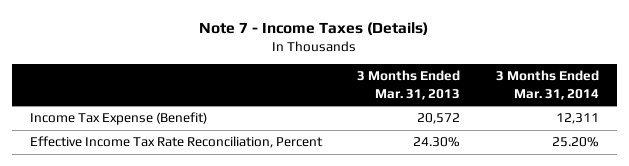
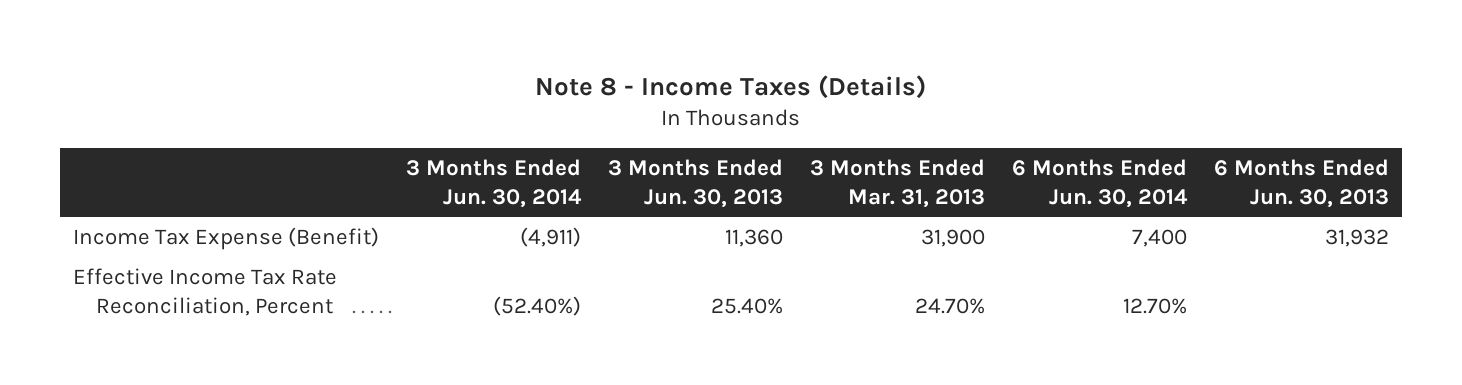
[199,21,429,35] Note 7 - Income Taxes (Details) -> [534,74,926,99] Note 8 - Income Taxes (Details)
[495,70,599,100] 3 Months Ended Mar. 31, 2014 -> none
none -> [405,158,582,208] 3 Months Ended Jun. 30, 2014
none -> [607,158,783,208] 3 Months Ended Jun. 30, 2013
none -> [1011,158,1188,208] 6 Months Ended Jun. 30, 2014
none -> [1213,158,1389,208] 6 Months Ended Jun. 30, 2013
[417,113,461,125] 20,572 -> [920,229,985,248] 31,900
[413,137,461,148] 24.30% -> [914,297,985,314] 24.70%

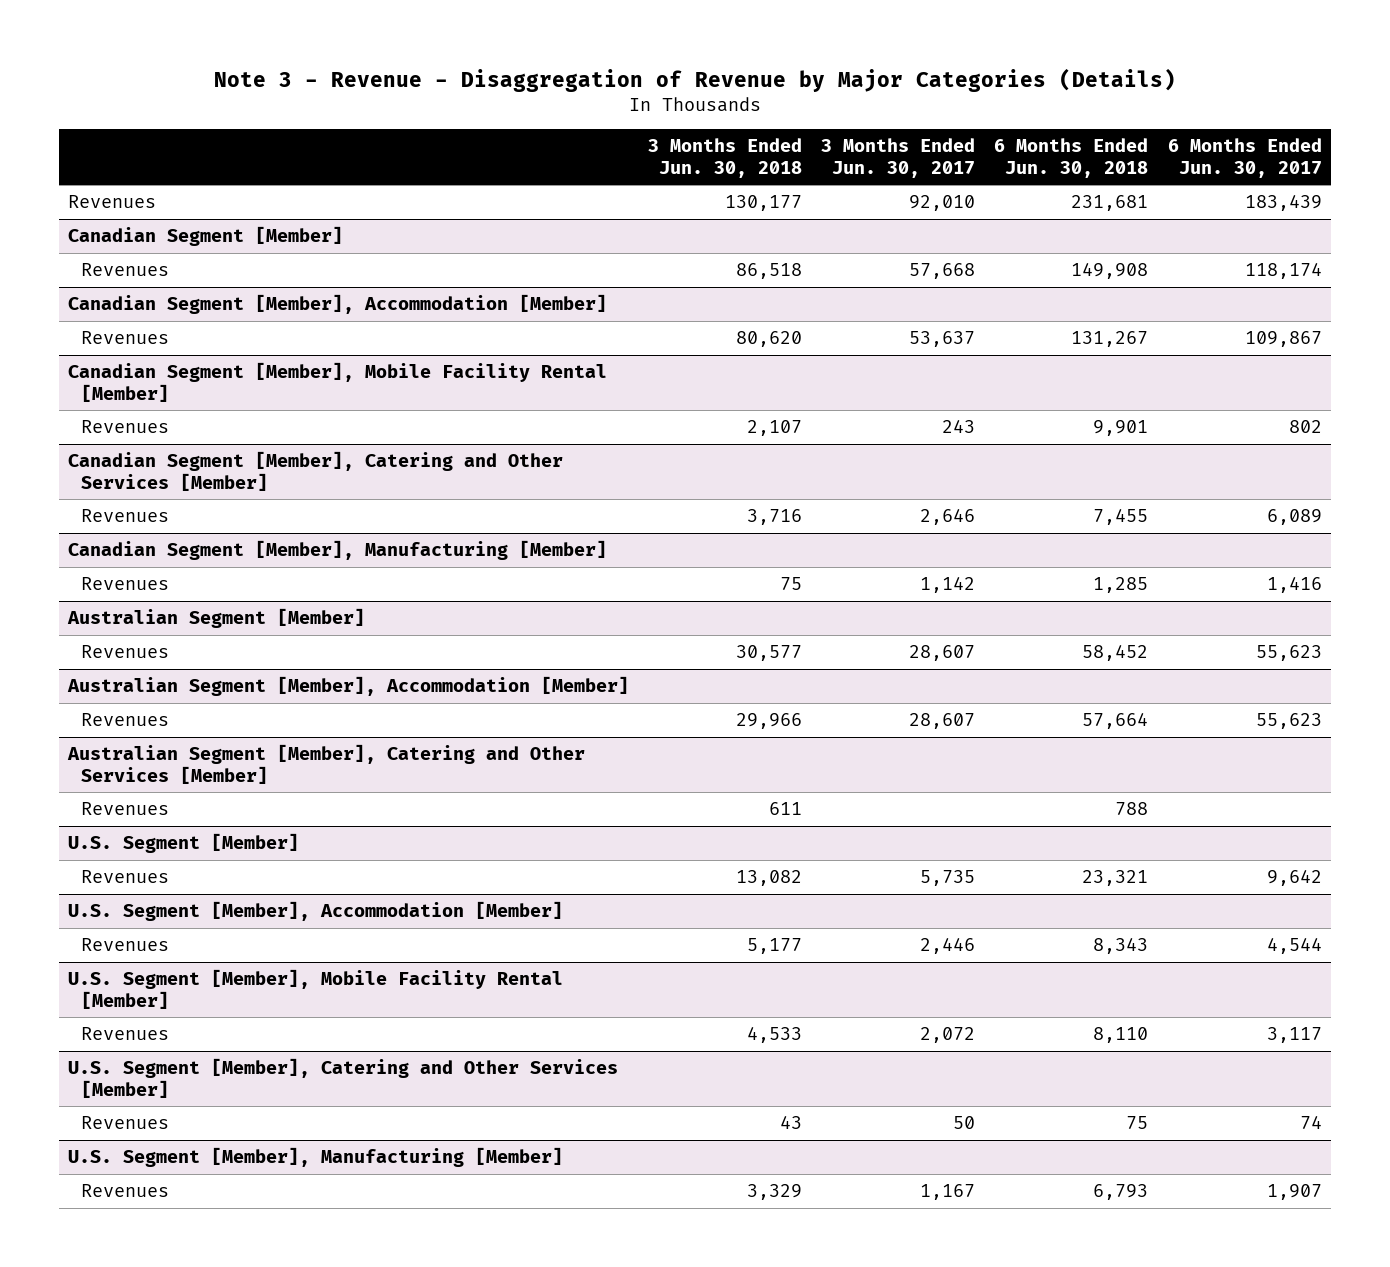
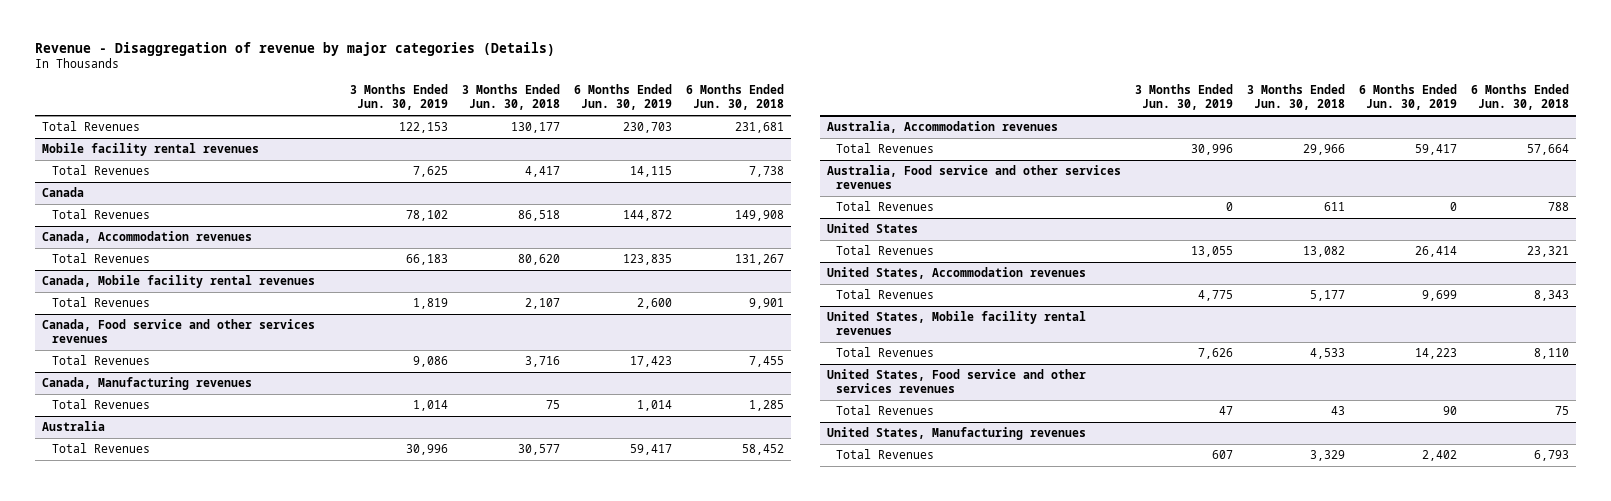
[213,67,1176,92] Note 3 - Revenue - Disaggregation of Revenue by Major Categories (Details) -> [34,41,555,56] Revenue - Disaggregation of revenue by major categories (Details)
[821,138,976,178] 3 Months Ended Jun. 30, 2017 -> none
[1167,138,1322,178] 6 Months Ended Jun. 30, 2017 -> none
none -> [350,84,449,111] 3 Months Ended Jun. 30, 2019
none -> [574,84,673,111] 6 Months Ended Jun. 30, 2019
[68,294,608,315] Canadian Segment [Member], Accommodation [Member] -> none
[68,362,608,402] Canadian Segment [Member], Mobile Facility Rental [Member] -> none
[68,451,564,491] Canadian Segment [Member], Catering and Other Services [Member] -> none
[68,540,608,561] Canadian Segment [Member], Manufacturing [Member] -> none
[67,676,630,697] Australian Segment [Member], Accommodation [Member] -> none
[67,744,586,784] Australian Segment [Member], Catering and Other Services [Member] -> none
[68,901,564,922] U.S. Segment [Member], Accommodation [Member] -> none
[68,969,564,1009] U.S. Segment [Member], Mobile Facility Rental [Member] -> none
[68,1058,619,1098] U.S. Segment [Member], Catering and Other Services [Member] -> none
[68,1147,564,1168] U.S. Segment [Member], Manufacturing [Member] -> none
[68,195,157,209] Revenues -> [41,121,140,132] Total Revenues
none -> [41,143,259,157] Mobile facility rental revenues
none -> [51,165,150,176] Total Revenues
[68,226,344,247] Canadian Segment [Member] -> [41,187,84,198] Canada
[80,263,169,277] Revenues -> [51,209,150,220] Total Revenues
none -> [41,231,252,244] Canada, Accommodation revenues
[80,331,169,345] Revenues -> [51,253,150,264] Total Revenues
none -> [41,275,315,289] Canada, Mobile facility rental revenues
[80,420,169,434] Revenues -> [51,297,150,308] Total Revenues
none -> [41,319,315,343] Canada, Food service and other services revenues
[80,509,169,523] Revenues -> [51,355,150,366] Total Revenues
none -> [41,377,252,391] Canada, Manufacturing revenues
[80,577,169,591] Revenues -> [51,399,150,410] Total Revenues
[67,608,366,629] Australian Segment [Member] -> [41,421,105,432] Australia
[80,645,169,659] Revenues -> [51,443,150,454] Total Revenues
none -> [826,121,1058,134] Australia, Accommodation revenues
[80,713,169,727] Revenues -> [836,143,935,154] Total Revenues
none -> [826,165,1121,189] Australia, Food service and other services revenues
[80,802,169,816] Revenues -> [836,201,935,212] Total Revenues
[68,833,300,854] U.S. Segment [Member] -> [826,223,918,234] United States
[80,870,169,884] Revenues -> [836,245,935,256] Total Revenues
none -> [826,267,1086,280] United States, Accommodation revenues
[80,938,169,952] Revenues -> [836,289,935,300] Total Revenues
none -> [826,311,1086,335] United States, Mobile facility rental revenues
[80,1027,169,1041] Revenues -> [836,347,935,358] Total Revenues
none -> [826,369,1086,393] United States, Food service and other services revenues
[80,1116,169,1130] Revenues -> [836,405,935,416] Total Revenues
none -> [826,427,1086,441] United States, Manufacturing revenues
[80,1184,169,1198] Revenues -> [836,449,935,460] Total Revenues

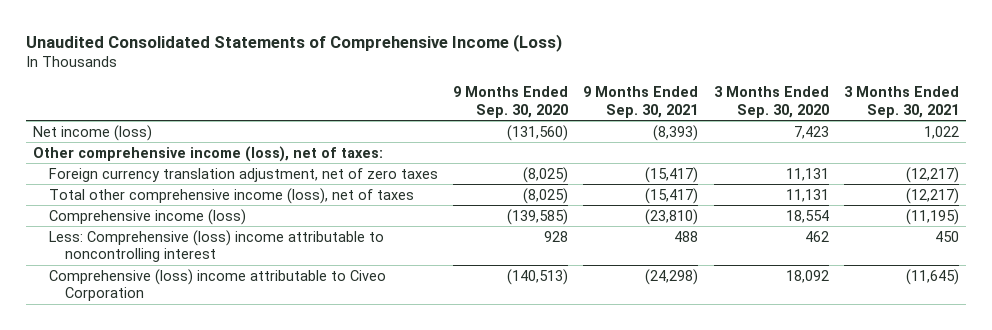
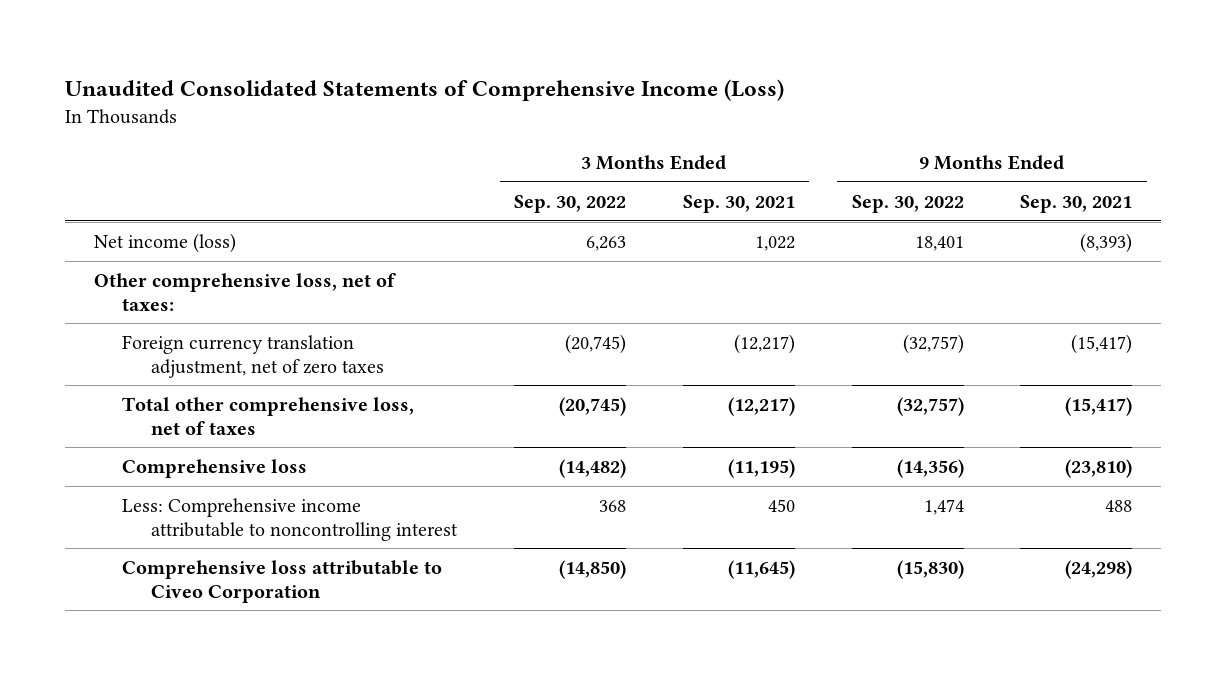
[453,86,569,118] 9 Months Ended Sep. 30, 2020 -> none
[713,86,829,118] 3 Months Ended Sep. 30, 2020 -> none
none -> [514,194,627,213] Sep. 30, 2022
none -> [851,194,964,213] Sep. 30, 2022
[33,145,384,162] Other comprehensive income (loss), net of taxes: -> [93,272,396,311] Other comprehensive loss, net of taxes:
[49,187,415,204] Total other comprehensive income (loss), net of taxes -> [122,396,415,435] Total other comprehensive loss, net of taxes
[49,208,247,225] Comprehensive income (loss) -> [122,458,308,478] Comprehensive loss
[49,229,385,263] Less: Comprehensive (loss) income attributable to noncontrolling interest -> [122,497,459,541] Less: Comprehensive income attributable to noncontrolling interest
[49,268,387,302] Comprehensive (loss) income attributable to Civeo Corporation -> [122,559,443,603] Comprehensive loss attributable to Civeo Corporation

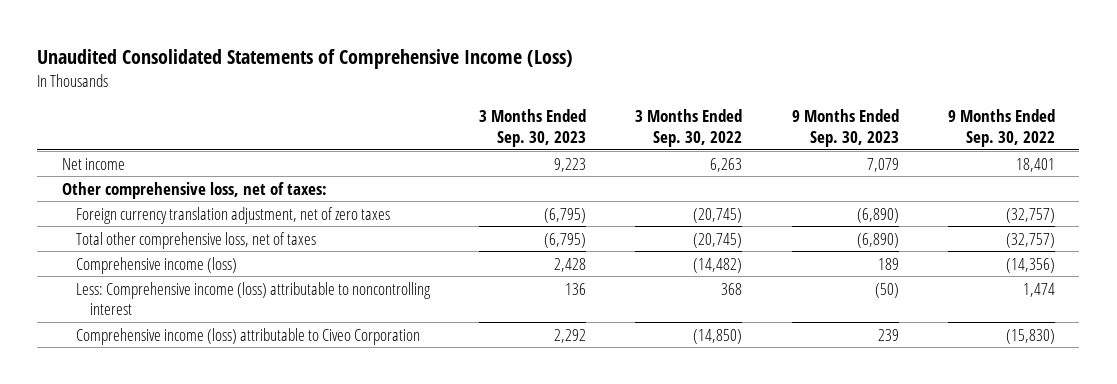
[682,194,795,213] Sep. 30, 2021 -> none
[1020,194,1133,213] Sep. 30, 2021 -> none
none -> [479,109,587,148] 3 Months Ended Sep. 30, 2023
none -> [791,109,899,148] 9 Months Ended Sep. 30, 2023
[93,232,236,253] Net income (loss) -> [61,157,125,170] Net income
[122,458,308,478] Comprehensive loss -> [75,256,237,274] Comprehensive income (loss)
[122,497,459,541] Less: Comprehensive income attributable to noncontrolling interest -> [75,281,431,316] Less: Comprehensive income (loss) attributable to noncontrolling interest
[122,559,443,603] Comprehensive loss attributable to Civeo Corporation -> [75,327,420,345] Comprehensive income (loss) attributable to Civeo Corporation

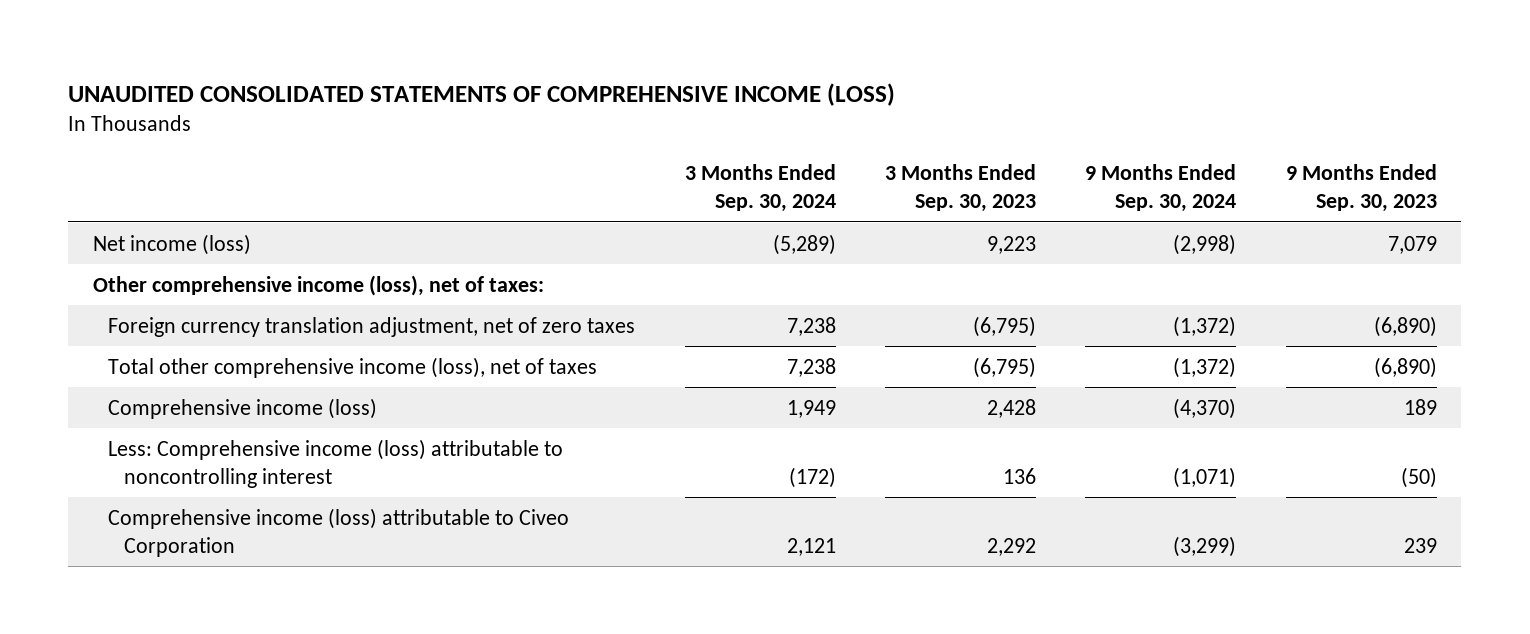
[37,48,574,69] Unaudited Consolidated Statements of Comprehensive Income (Loss) -> [68,82,896,106] UNAUDITED CONSOLIDATED STATEMENTS OF COMPREHENSIVE INCOME (LOSS)
[635,109,743,148] 3 Months Ended Sep. 30, 2022 -> none
[947,109,1055,148] 9 Months Ended Sep. 30, 2022 -> none
none -> [684,164,836,213] 3 Months Ended Sep. 30, 2024
none -> [1085,164,1237,213] 9 Months Ended Sep. 30, 2024
[61,157,125,170] Net income -> [92,233,251,255] Net income (loss)
[61,181,327,199] Other comprehensive loss, net of taxes: -> [92,274,544,296] Other comprehensive income (loss), net of taxes:
[75,231,316,249] Total other comprehensive loss, net of taxes -> [108,356,598,378] Total other comprehensive income (loss), net of taxes

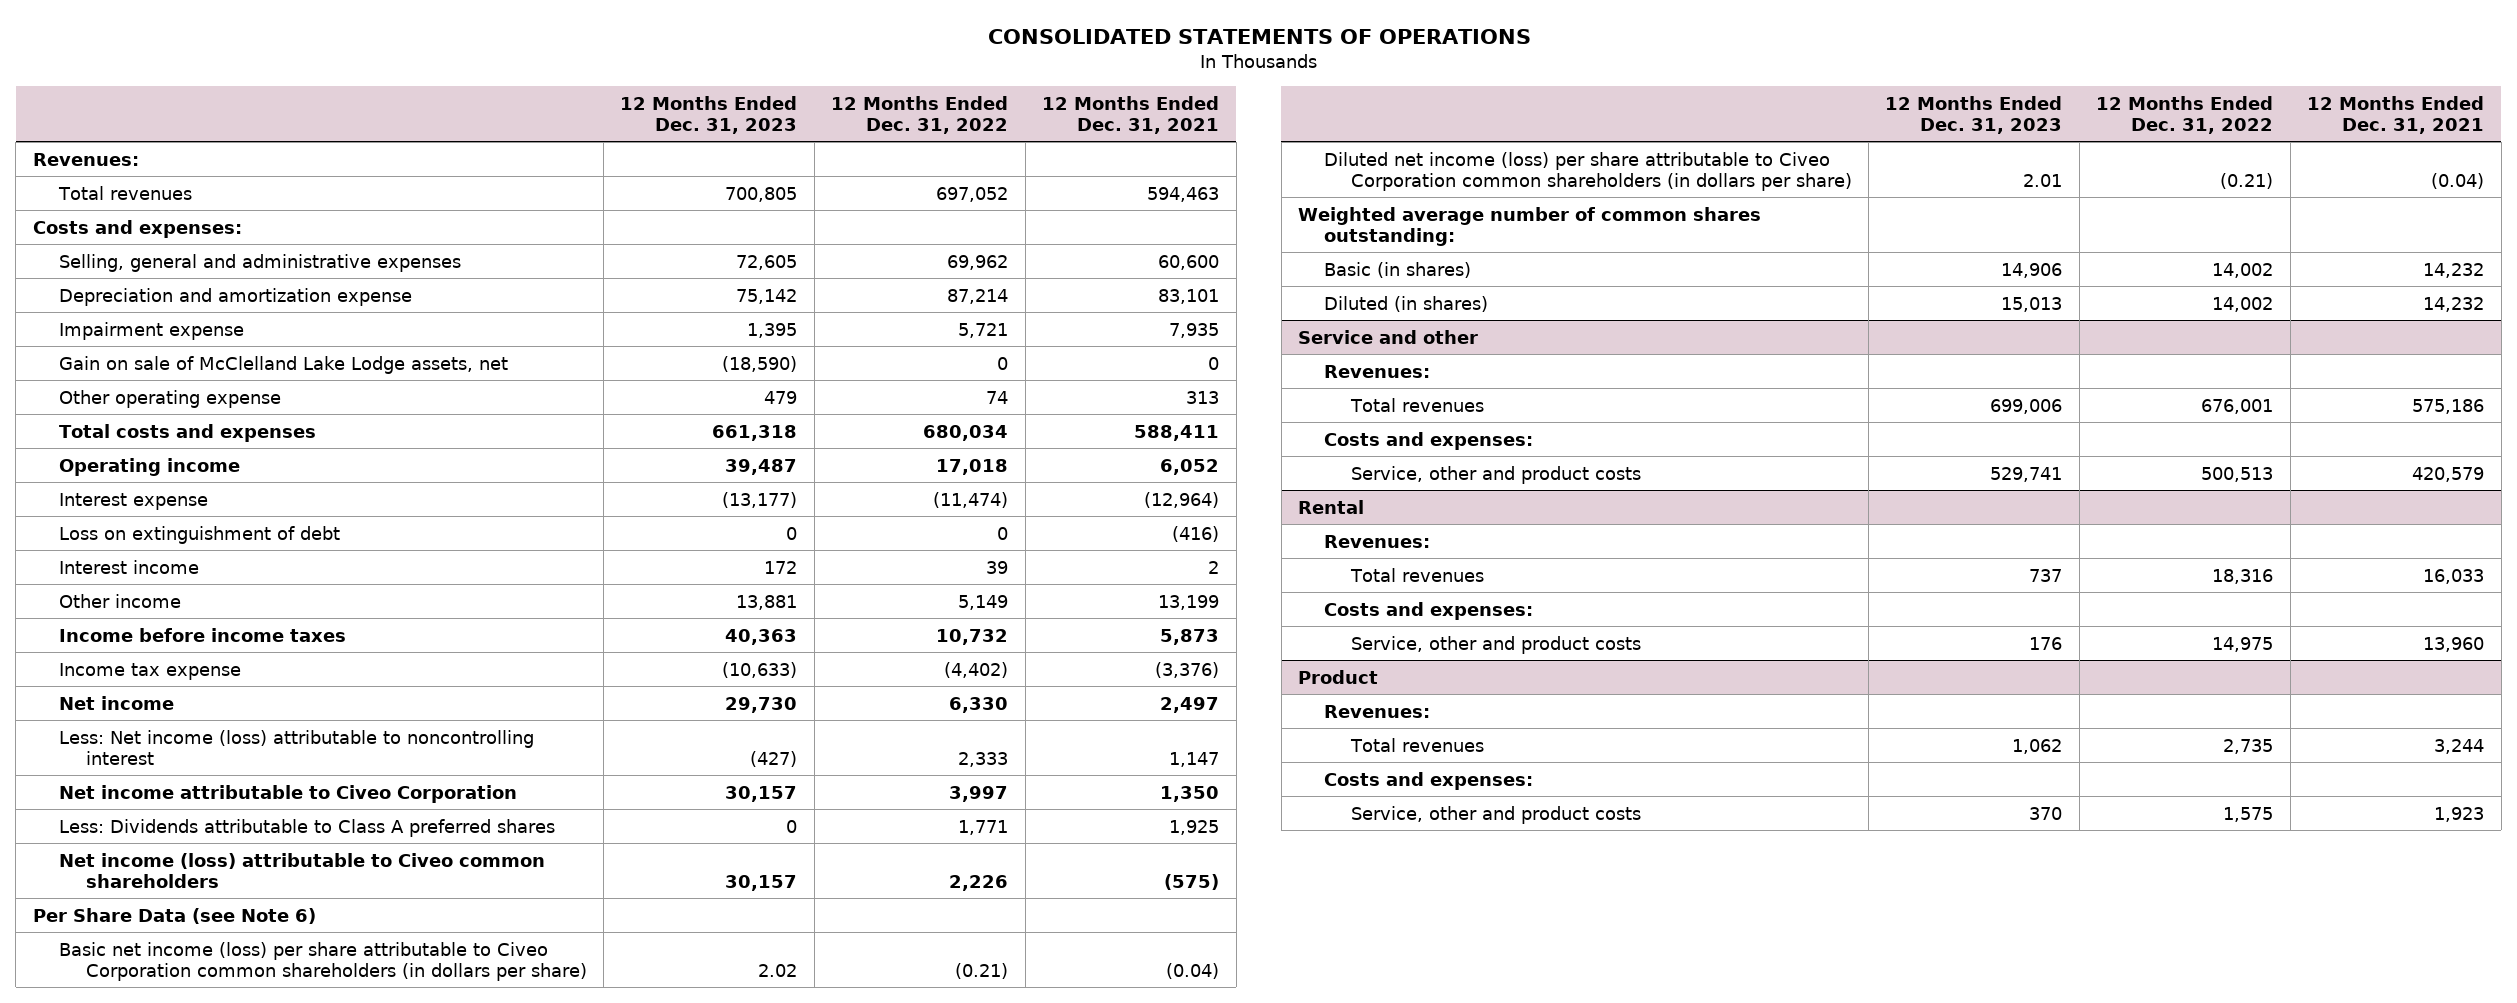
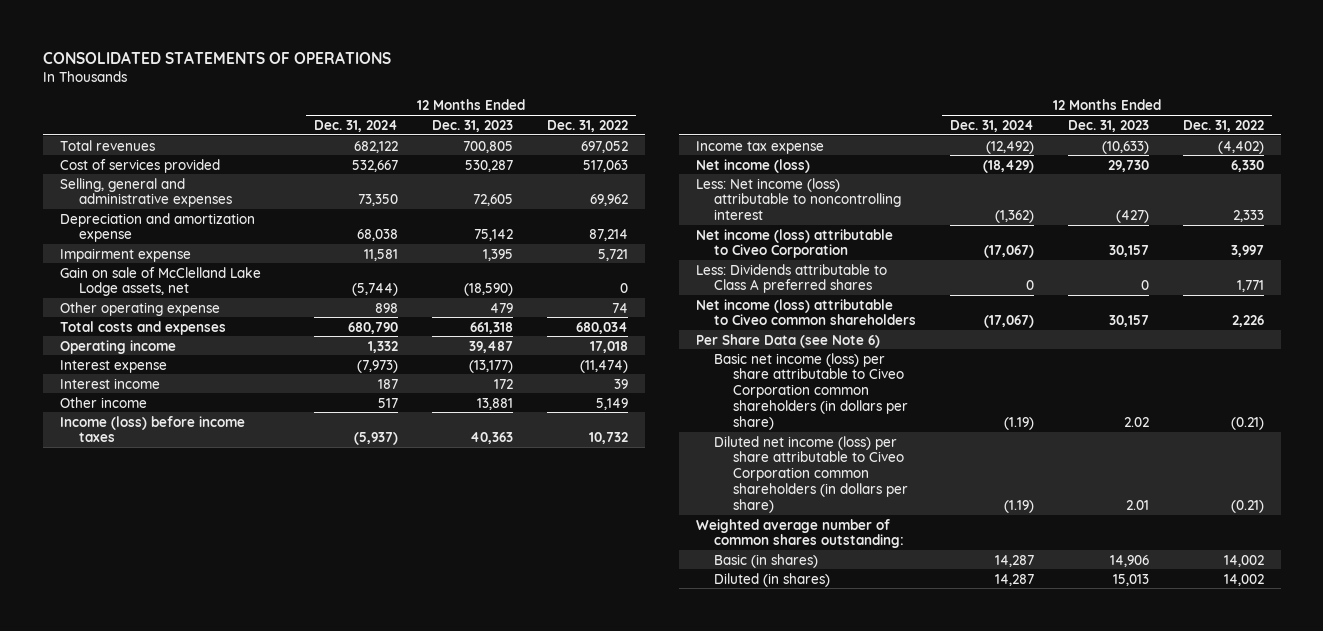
[1042,95,1220,134] 12 Months Ended Dec. 31, 2021 -> none
none -> [314,119,399,132] Dec. 31, 2024
[32,152,139,166] Revenues: -> none
[32,219,242,238] Costs and expenses: -> none
none -> [59,158,220,173] Cost of services provided
[59,525,341,544] Loss on extinguishment of debt -> none
[59,627,347,642] Income before income taxes -> [59,415,245,443] Income (loss) before income taxes
[59,695,175,710] Net income -> [695,158,810,173] Net income (loss)
[59,784,518,803] Net income attributable to Civeo Corporation -> [695,228,893,259] Net income (loss) attributable to Civeo Corporation
[1297,329,1478,344] Service and other -> none
[1324,364,1431,378] Revenues: -> none
[1349,397,1484,412] Total revenues -> none
[1324,431,1534,450] Costs and expenses: -> none
[1350,465,1641,484] Service, other and product costs -> none
[1297,499,1364,514] Rental -> none
[1324,534,1431,548] Revenues: -> none
[1349,567,1484,582] Total revenues -> none
[1324,601,1534,620] Costs and expenses: -> none
[1350,635,1641,654] Service, other and product costs -> none
[1297,669,1378,684] Product -> none
[1324,704,1431,718] Revenues: -> none
[1349,737,1484,752] Total revenues -> none
[1324,771,1534,790] Costs and expenses: -> none
[1350,805,1641,824] Service, other and product costs -> none

